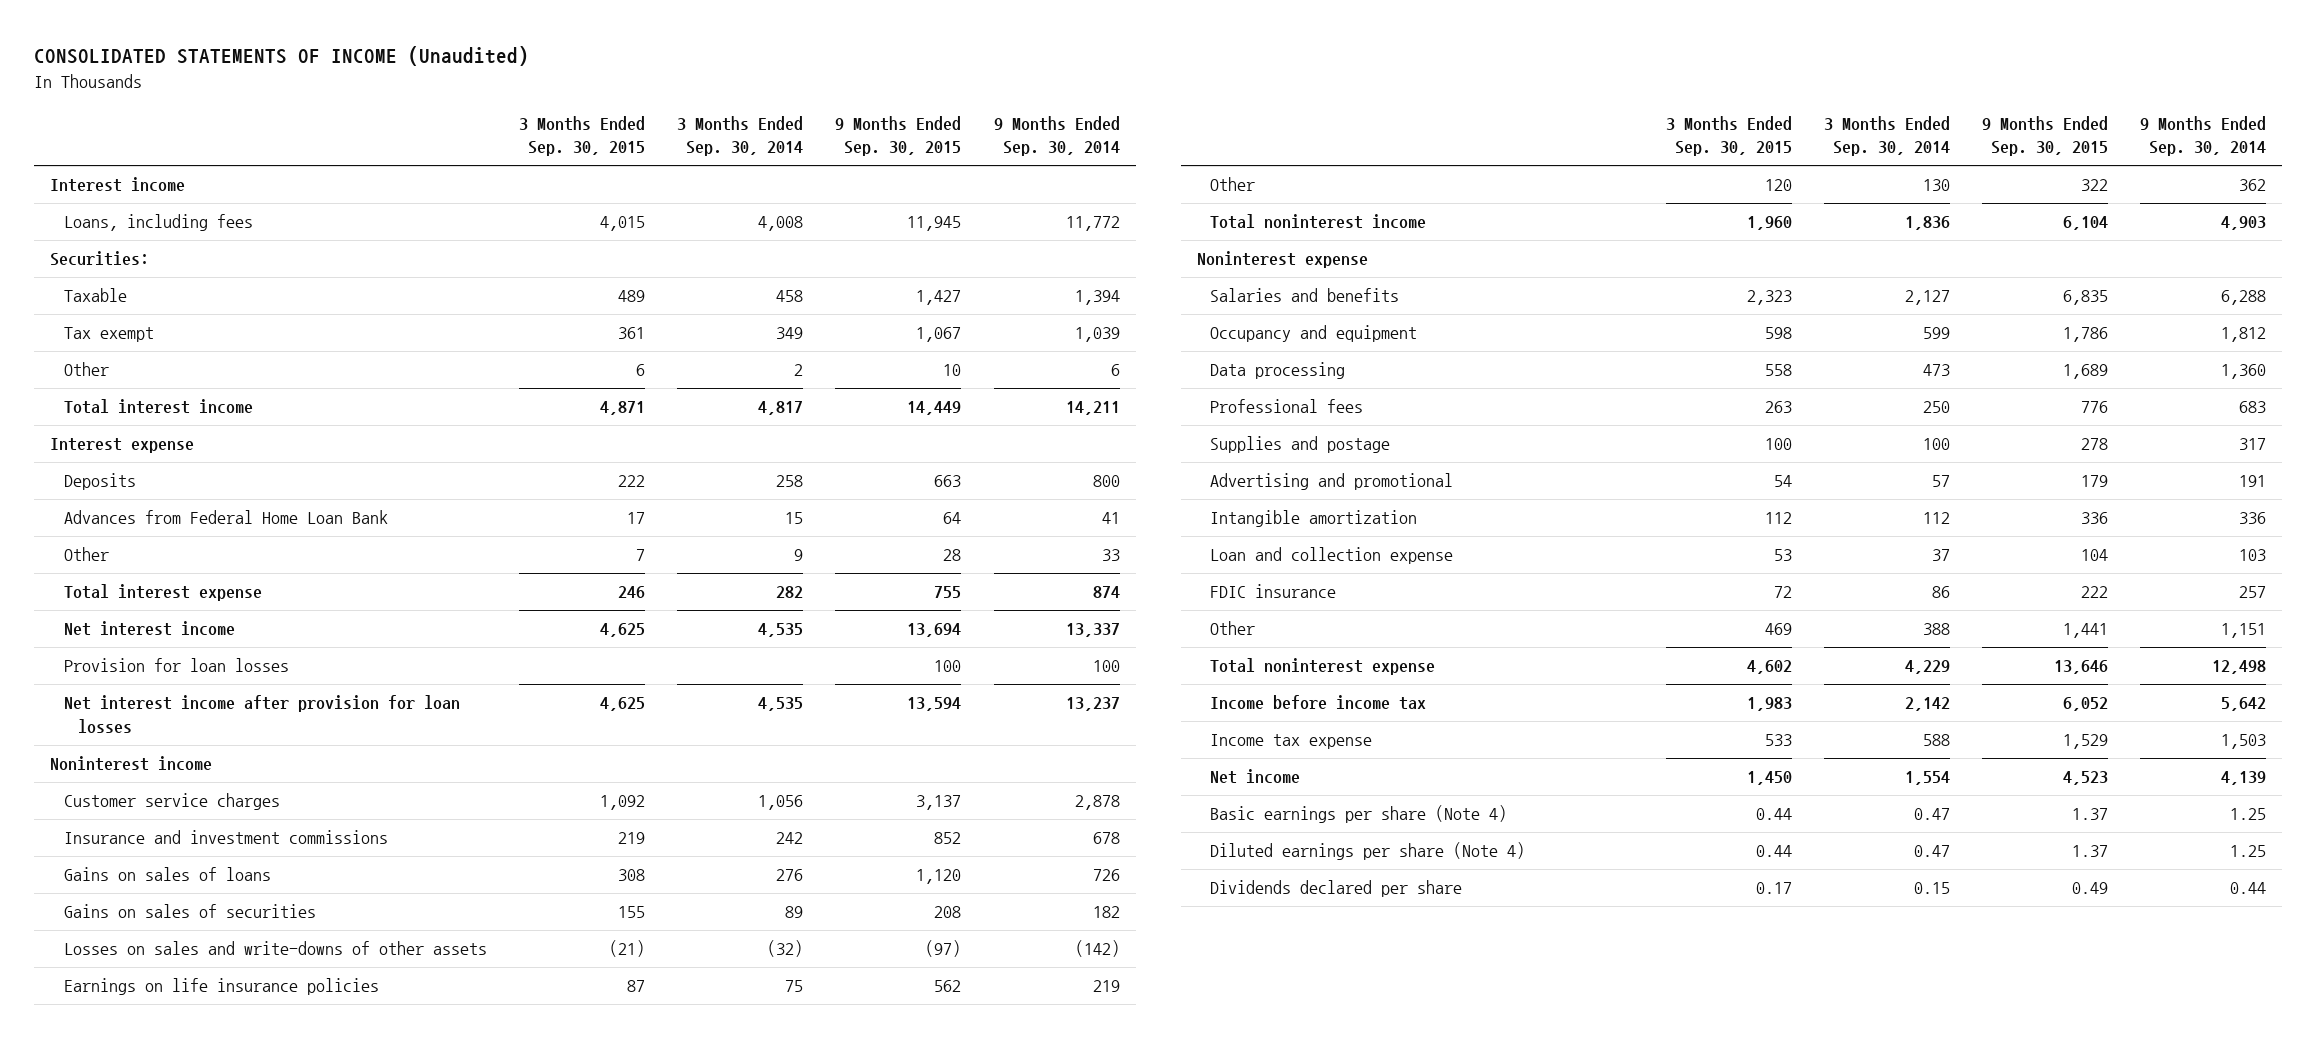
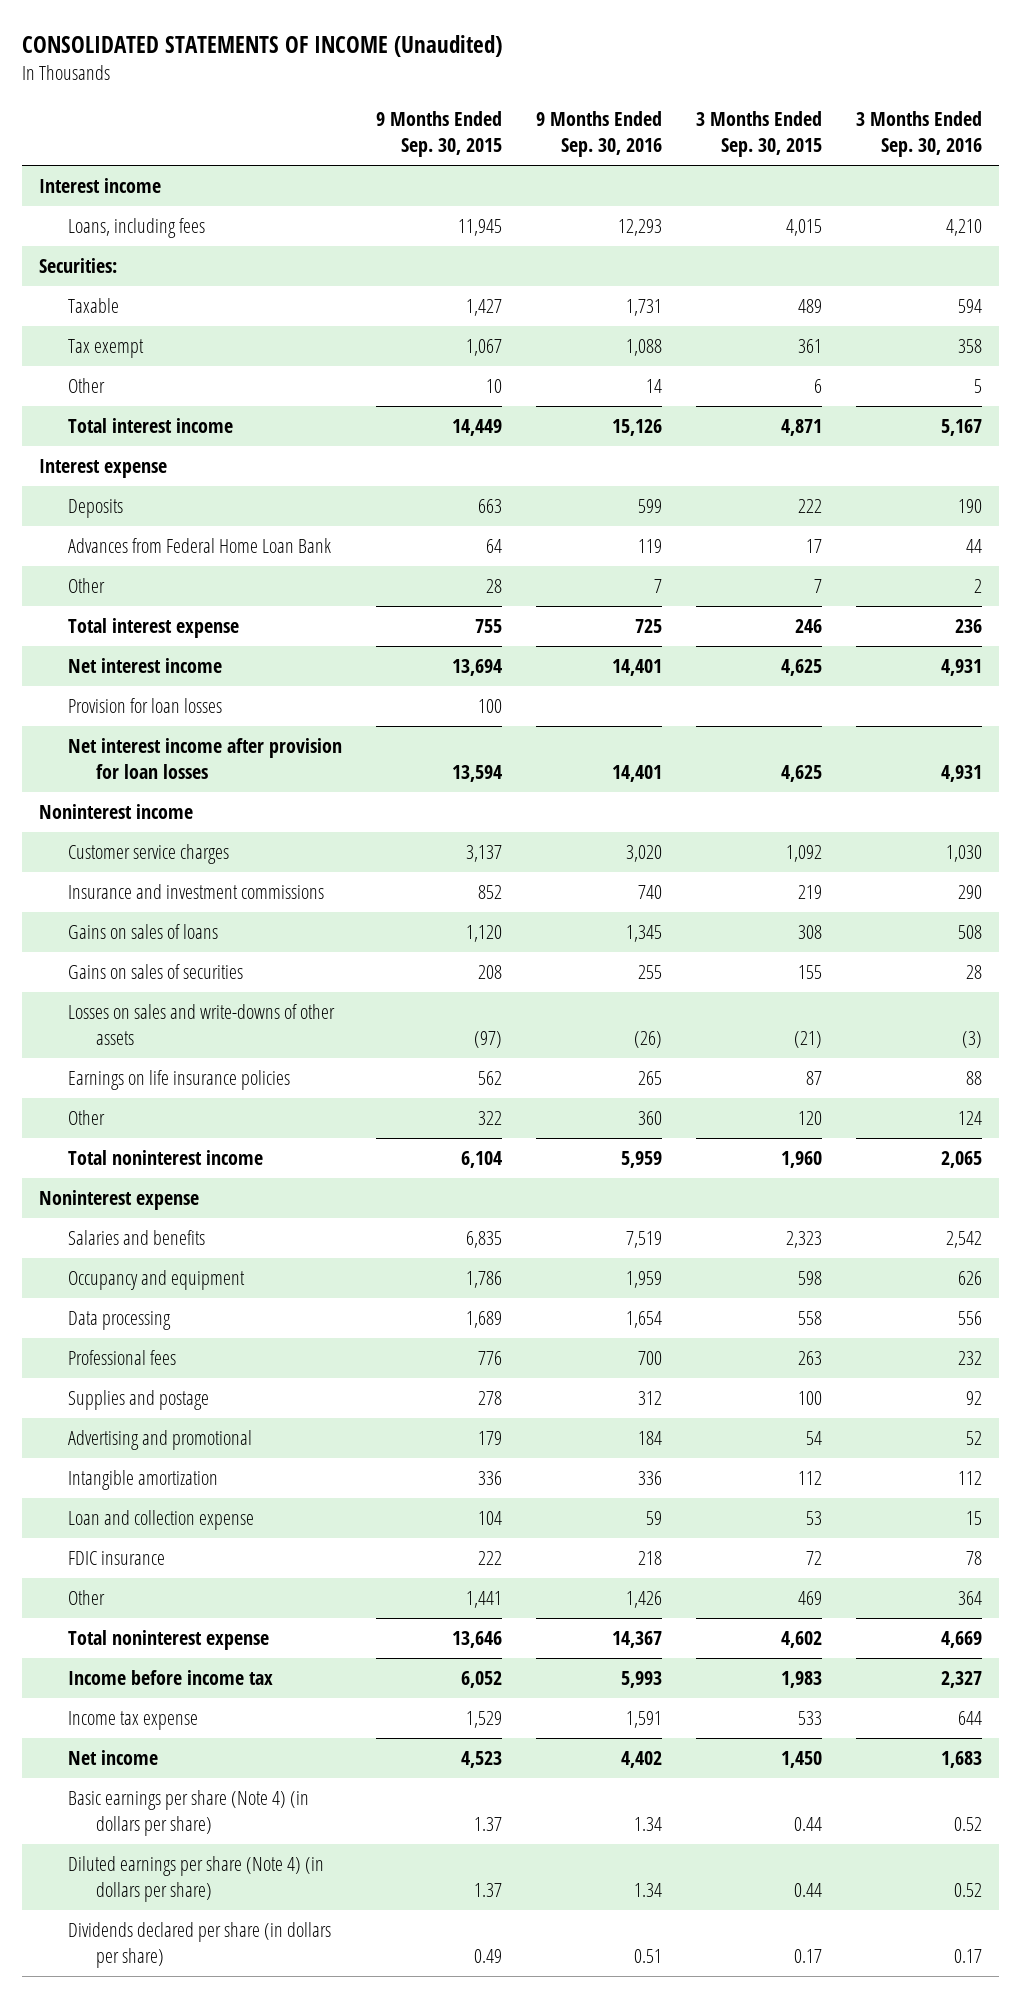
[677,116,804,157] 3 Months Ended Sep. 30, 2014 -> none
[993,116,1120,157] 9 Months Ended Sep. 30, 2014 -> none
none -> [535,111,662,158] 9 Months Ended Sep. 30, 2016
none -> [855,111,982,158] 3 Months Ended Sep. 30, 2016
[1210,805,1508,824] Basic earnings per share (Note 4) -> [67,1789,309,1836] Basic earnings per share (Note 4) (in dollars per share)
[1210,842,1526,861] Diluted earnings per share (Note 4) -> [67,1855,324,1902] Diluted earnings per share (Note 4) (in dollars per share)
[1210,880,1463,898] Dividends declared per share -> [67,1921,331,1968] Dividends declared per share (in dollars per share)

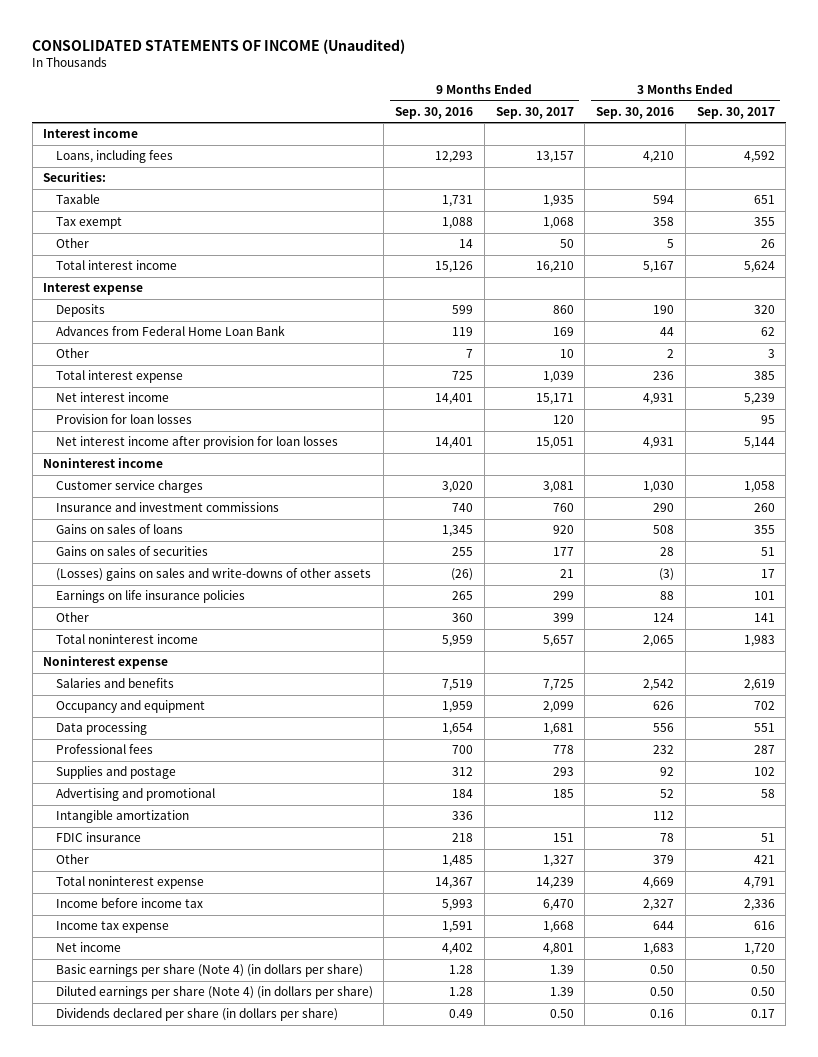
[375,111,502,158] 9 Months Ended Sep. 30, 2015 -> none
[695,111,822,158] 3 Months Ended Sep. 30, 2015 -> none
none -> [495,106,574,119] Sep. 30, 2017
none -> [696,106,775,119] Sep. 30, 2017
[67,1003,335,1045] Losses on sales and write-downs of other assets -> [55,568,371,582] (Losses) gains on sales and write-downs of other assets
[67,1509,254,1530] Loan and collection expense -> none
[625,1590,662,1608] 1,426 -> [442,855,474,868] 1,485
[957,1590,982,1605] 364 -> [653,855,675,865] 379
[633,1816,662,1831] 1.34 -> [449,965,474,975] 1.28
[953,1816,982,1831] 0.52 -> [650,965,675,975] 0.50
[633,1882,662,1897] 1.34 -> [449,987,474,997] 1.28
[953,1882,982,1897] 0.52 -> [650,987,675,997] 0.50
[633,1948,662,1963] 0.51 -> [449,1009,474,1019] 0.49
[953,1948,982,1963] 0.17 -> [650,1009,675,1019] 0.16

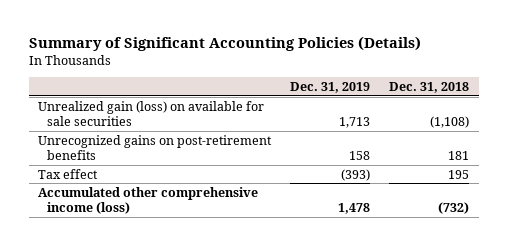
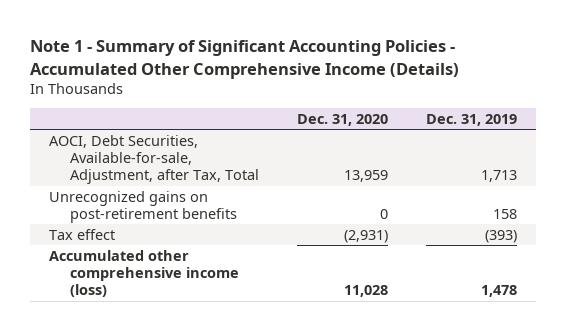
[28,36,421,52] Summary of Significant Accounting Policies (Details) -> [30,40,460,79] Note 1 - Summary of Significant Accounting Policies - Accumulated Other Comprehensive Income (Details)
[389,82,470,94] Dec. 31, 2018 -> none
none -> [296,114,388,127] Dec. 31, 2020
[38,100,265,127] Unrealized gain (loss) on available for sale securities -> [48,134,260,185] AOCI, Debt Securities, Available-for-sale, Adjustment, after Tax, Total

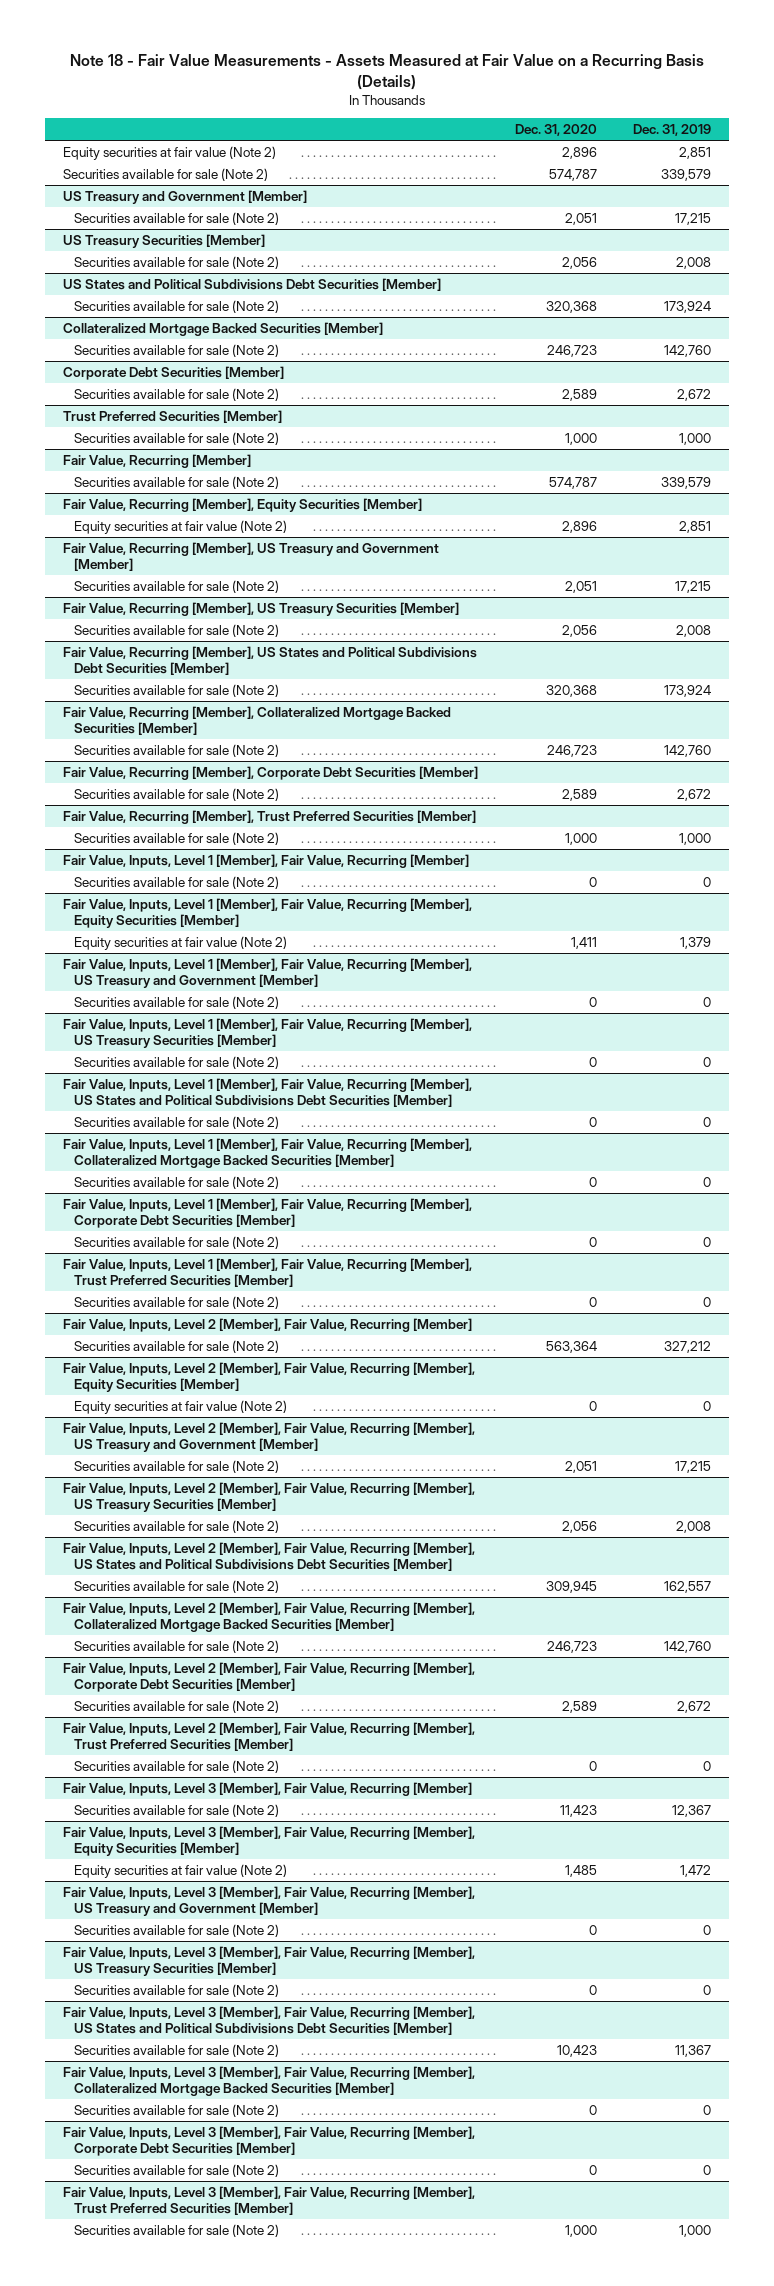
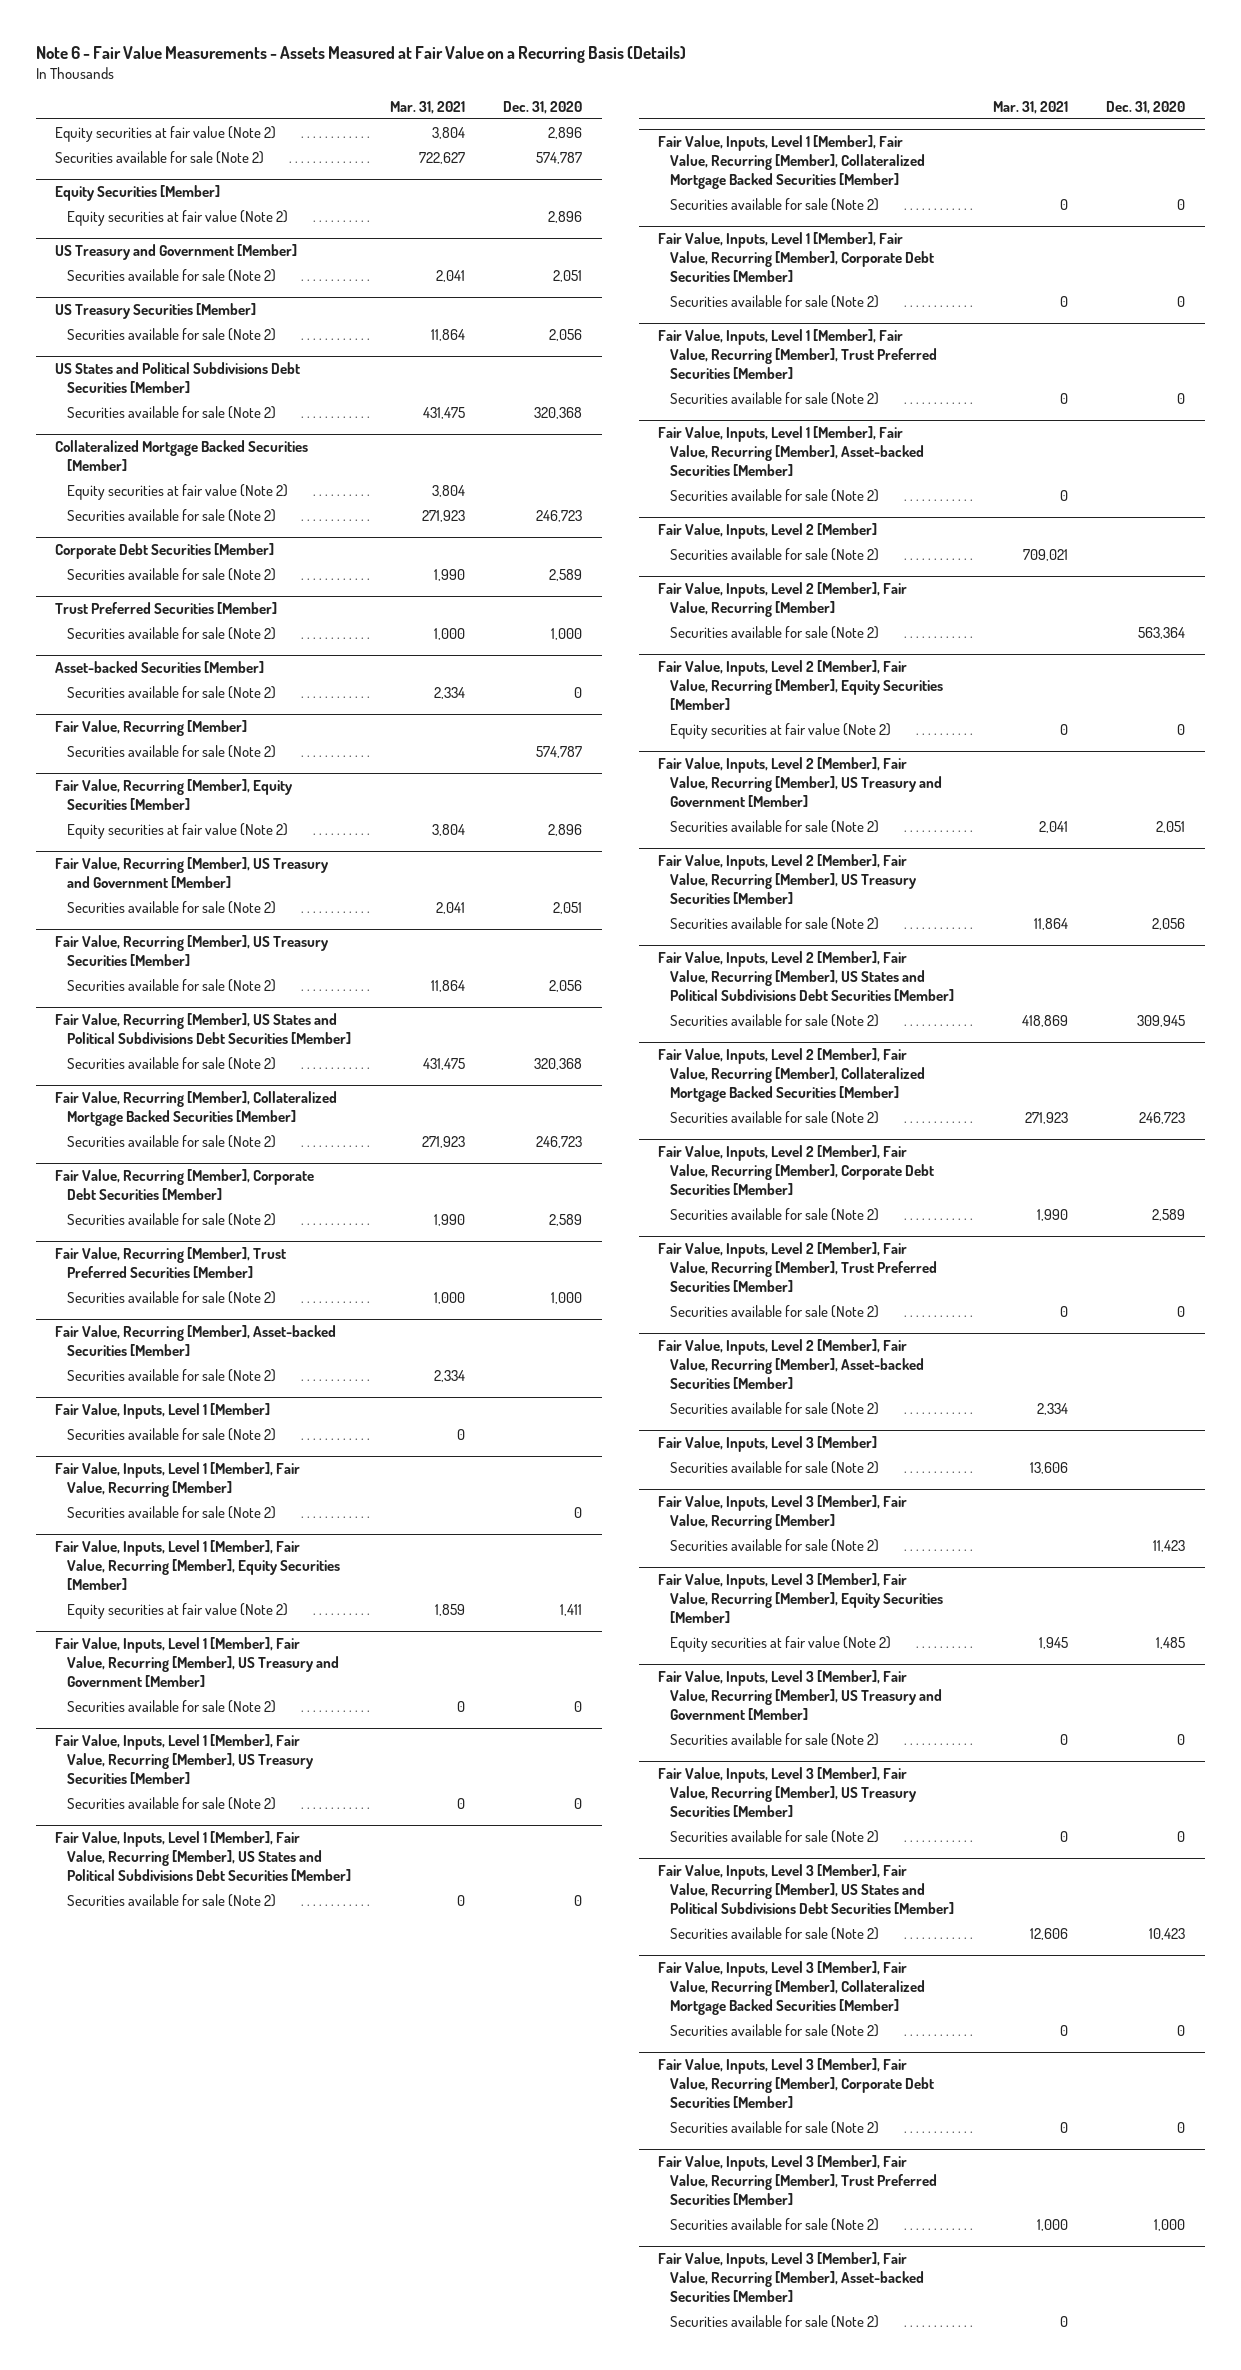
[70,53,705,90] Note 18 - Fair Value Measurements - Assets Measured at Fair Value on a Recurring Basis (Details) -> [35,45,686,63] Note 6 - Fair Value Measurements - Assets Measured at Fair Value on a Recurring Basis (Details)
[633,124,712,137] Dec. 31, 2019 -> none
none -> [389,100,465,114] Mar. 31, 2021
none -> [55,185,221,202] Equity Securities [Member]
none -> [67,209,289,226] Equity securities at fair value (Note 2)
none -> [67,483,289,500] Equity securities at fair value (Note 2)
none -> [55,661,265,674] Asset-backed Securities [Member]
none -> [67,685,277,699] Securities available for sale (Note 2)
none -> [55,1325,337,1357] Fair Value, Recurring [Member], Asset-backed Securities [Member]
none -> [67,1368,277,1382] Securities available for sale (Note 2)
none -> [55,1403,271,1420] Fair Value, Inputs, Level 1 [Member]
none -> [67,1427,277,1441] Securities available for sale (Note 2)
none -> [658,426,925,477] Fair Value, Inputs, Level 1 [Member], Fair Value, Recurring [Member], Asset-backed Securities [Member]
none -> [670,488,880,502] Securities available for sale (Note 2)
none -> [658,523,878,540] Fair Value, Inputs, Level 2 [Member]
none -> [670,547,880,561] Securities available for sale (Note 2)
none -> [658,1339,925,1390] Fair Value, Inputs, Level 2 [Member], Fair Value, Recurring [Member], Asset-backed Securities [Member]
none -> [670,1401,880,1415] Securities available for sale (Note 2)
none -> [658,1436,878,1453] Fair Value, Inputs, Level 3 [Member]
none -> [670,1460,880,1474] Securities available for sale (Note 2)
none -> [658,2252,925,2303] Fair Value, Inputs, Level 3 [Member], Fair Value, Recurring [Member], Asset-backed Securities [Member]
none -> [670,2314,880,2328] Securities available for sale (Note 2)

